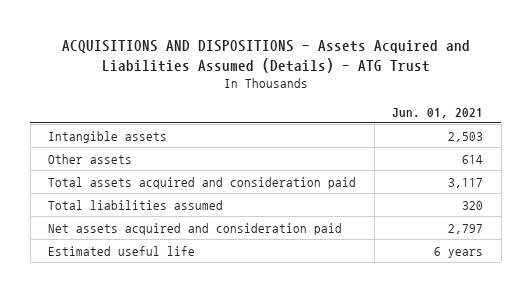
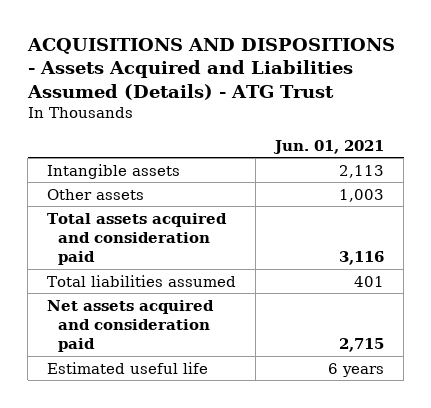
[448,131,484,142] 2,503 -> [339,164,385,178] 2,113
[462,154,484,164] 614 -> [339,188,385,202] 1,003
[448,177,484,188] 3,117 -> [339,251,385,266] 3,116
[462,200,484,210] 320 -> [354,275,385,287] 401
[448,223,484,234] 2,797 -> [339,338,385,353] 2,715

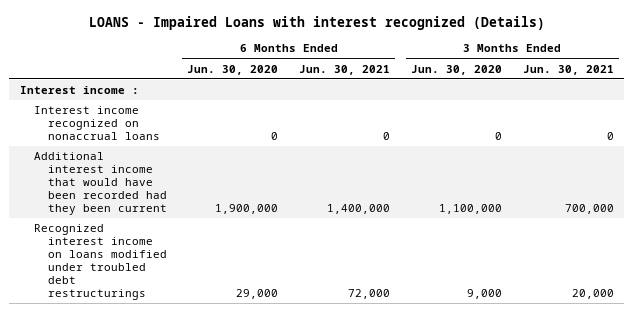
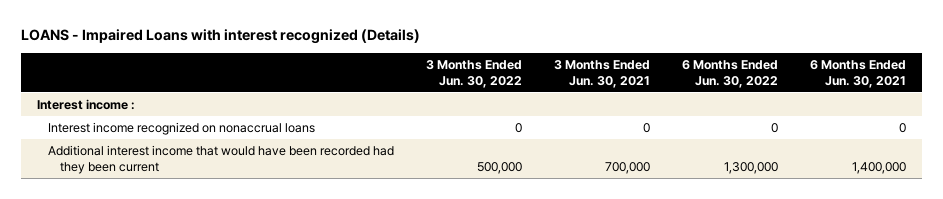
[187,64,279,75] Jun. 30, 2020 -> none
[410,64,502,75] Jun. 30, 2020 -> none
none -> [426,60,523,88] 3 Months Ended Jun. 30, 2022
none -> [682,60,779,88] 6 Months Ended Jun. 30, 2022
[33,224,167,300] Recognized interest income on loans modified under troubled debt restructurings -> none

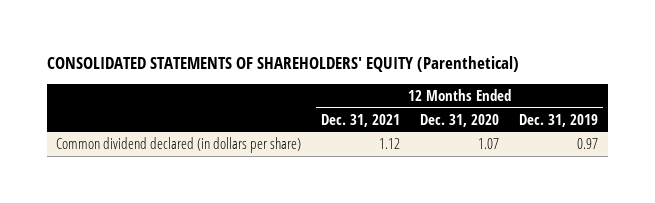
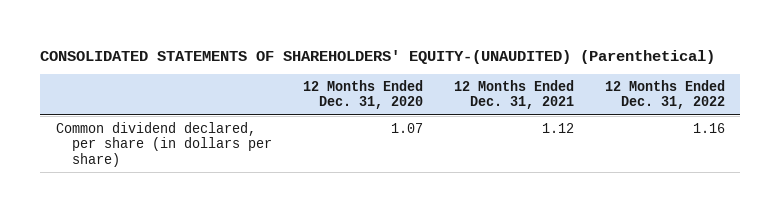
[46,56,519,73] CONSOLIDATED STATEMENTS OF SHAREHOLDERS' EQUITY (Parenthetical) -> [40,49,716,64] CONSOLIDATED STATEMENTS OF SHAREHOLDERS' EQUITY-(UNAUDITED) (Parenthetical)
[519,113,599,127] Dec. 31, 2019 -> none
none -> [604,80,725,110] 12 Months Ended Dec. 31, 2022
[56,137,302,154] Common dividend declared (in dollars per share) -> [55,122,272,167] Common dividend declared, per share (in dollars per share)

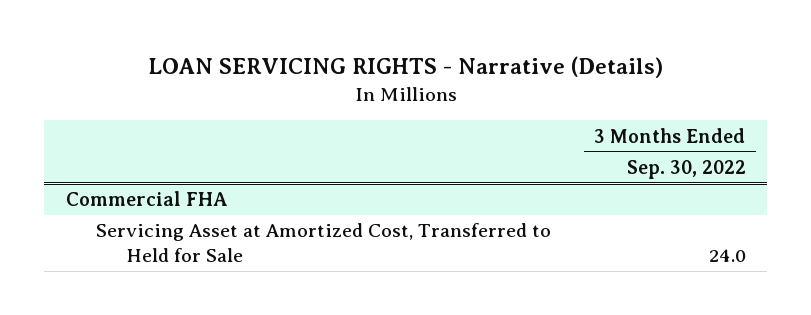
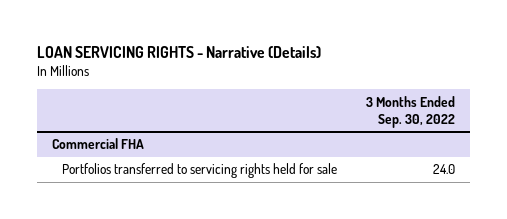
[96,223,552,263] Servicing Asset at Amortized Cost, Transferred to Held for Sale -> [62,163,338,179] Portfolios transferred to servicing rights held for sale

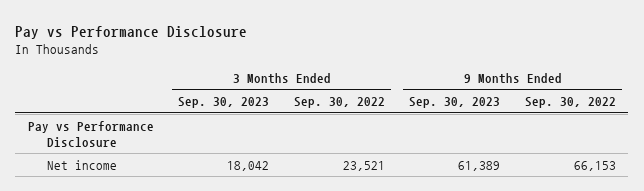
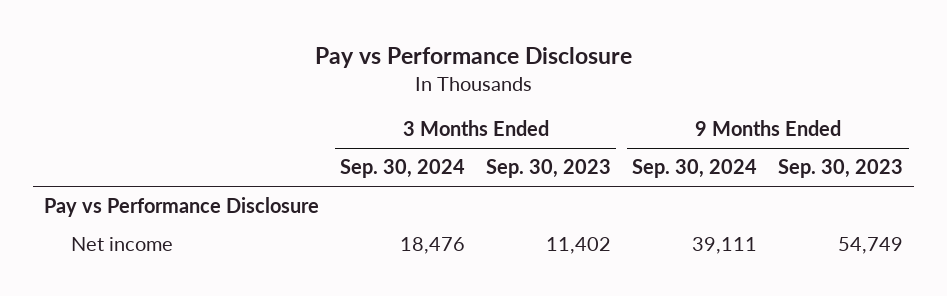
[293,97,385,109] Sep. 30, 2022 -> none
[524,97,616,109] Sep. 30, 2022 -> none
none -> [339,159,465,179] Sep. 30, 2024
none -> [632,159,758,179] Sep. 30, 2024
[227,160,270,171] 18,042 -> [546,237,612,255] 11,402
[458,160,501,171] 61,389 -> [838,237,904,255] 54,749

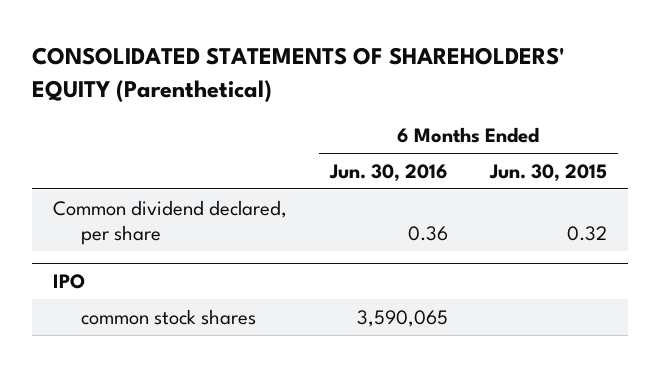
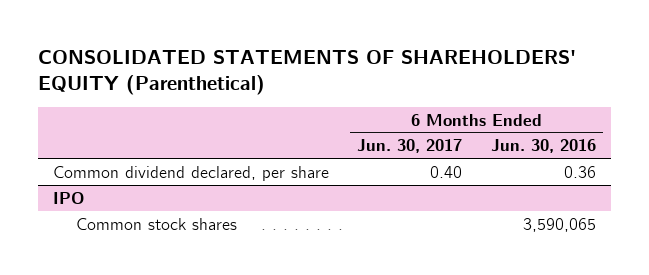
[489,163,608,182] Jun. 30, 2015 -> none
none -> [357,139,463,154] Jun. 30, 2017
[80,308,256,325] common stock shares -> [76,217,238,230] Common stock shares

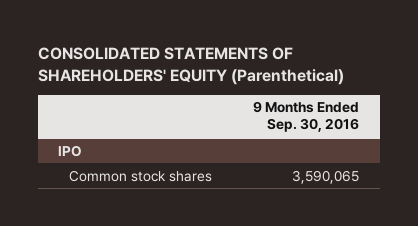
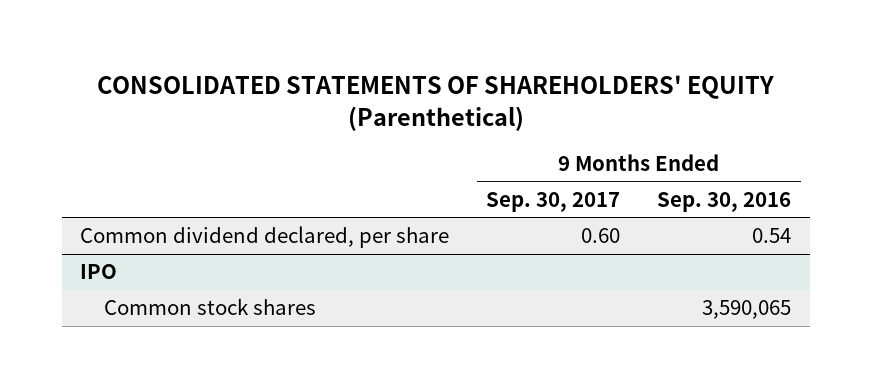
none -> [486,192,621,213] Sep. 30, 2017
none -> [80,226,450,249] Common dividend declared, per share

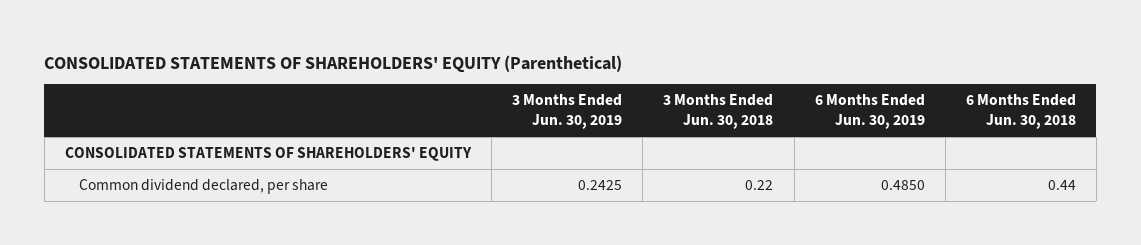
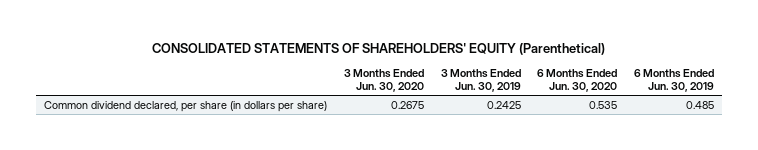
[663,94,774,130] 3 Months Ended Jun. 30, 2018 -> none
[965,94,1076,130] 6 Months Ended Jun. 30, 2018 -> none
none -> [343,69,424,93] 3 Months Ended Jun. 30, 2020
none -> [537,69,618,93] 6 Months Ended Jun. 30, 2020
[65,147,473,162] CONSOLIDATED STATEMENTS OF SHAREHOLDERS' EQUITY -> none
[78,179,328,195] Common dividend declared, per share -> [44,100,328,112] Common dividend declared, per share (in dollars per share)
[880,180,925,191] 0.4850 -> [686,100,715,109] 0.485

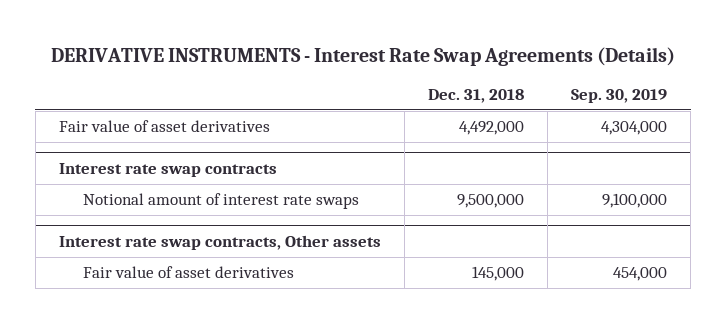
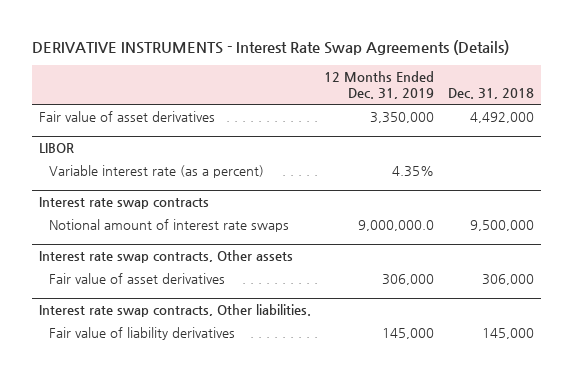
[570,88,667,103] Sep. 30, 2019 -> none
none -> [324,71,435,100] 12 Months Ended Dec. 31, 2019
none -> [38,143,74,154] LIBOR
none -> [48,164,264,178] Variable interest rate (as a percent)
[471,266,524,282] 145,000 -> [481,273,534,285] 306,000
none -> [38,304,311,318] Interest rate swap contracts, Other liabilities.
none -> [48,326,235,340] Fair value of liability derivatives

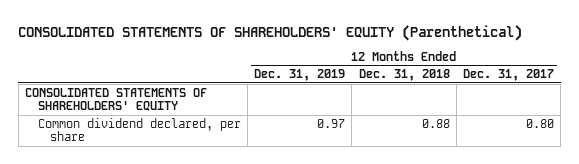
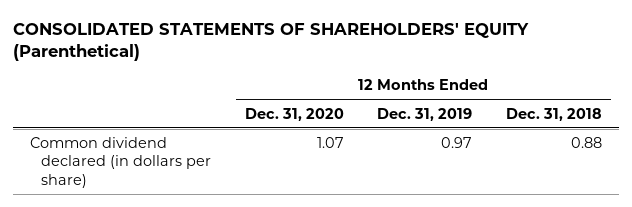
[463,69,555,82] Dec. 31, 2017 -> none
none -> [244,107,344,121] Dec. 31, 2020
[24,87,207,112] CONSOLIDATED STATEMENTS OF SHAREHOLDERS' EQUITY -> none
[37,117,241,142] Common dividend declared, per share -> [29,137,212,188] Common dividend declared (in dollars per share)

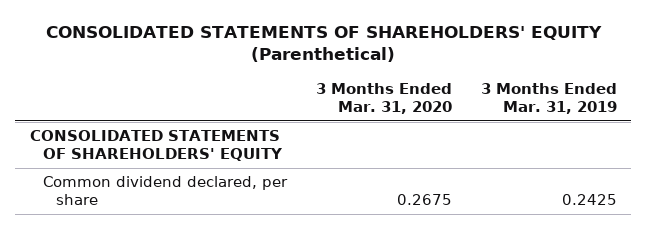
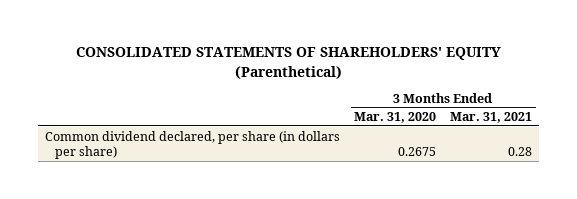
[480,83,617,115] 3 Months Ended Mar. 31, 2019 -> none
none -> [450,112,533,124] Mar. 31, 2021
[29,130,283,162] CONSOLIDATED STATEMENTS OF SHAREHOLDERS' EQUITY -> none
[42,176,288,206] Common dividend declared, per share -> [45,130,341,160] Common dividend declared, per share (in dollars per share)

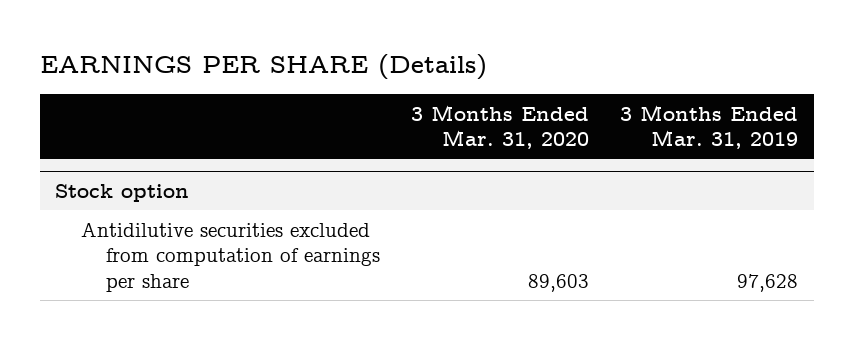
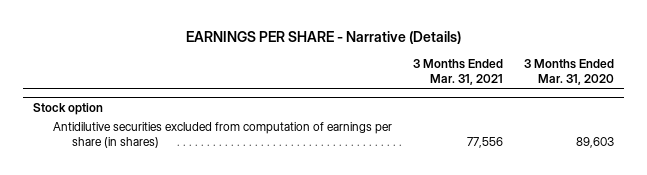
[39,53,487,80] EARNINGS PER SHARE (Details) -> [185,30,461,44] EARNINGS PER SHARE - Narrative (Details)
[620,104,799,150] 3 Months Ended Mar. 31, 2019 -> none
none -> [412,59,503,86] 3 Months Ended Mar. 31, 2021
[80,221,380,292] Antidilutive securities excluded from computation of earnings per share -> [52,122,392,149] Antidilutive securities excluded from computation of earnings per share (in shares)

